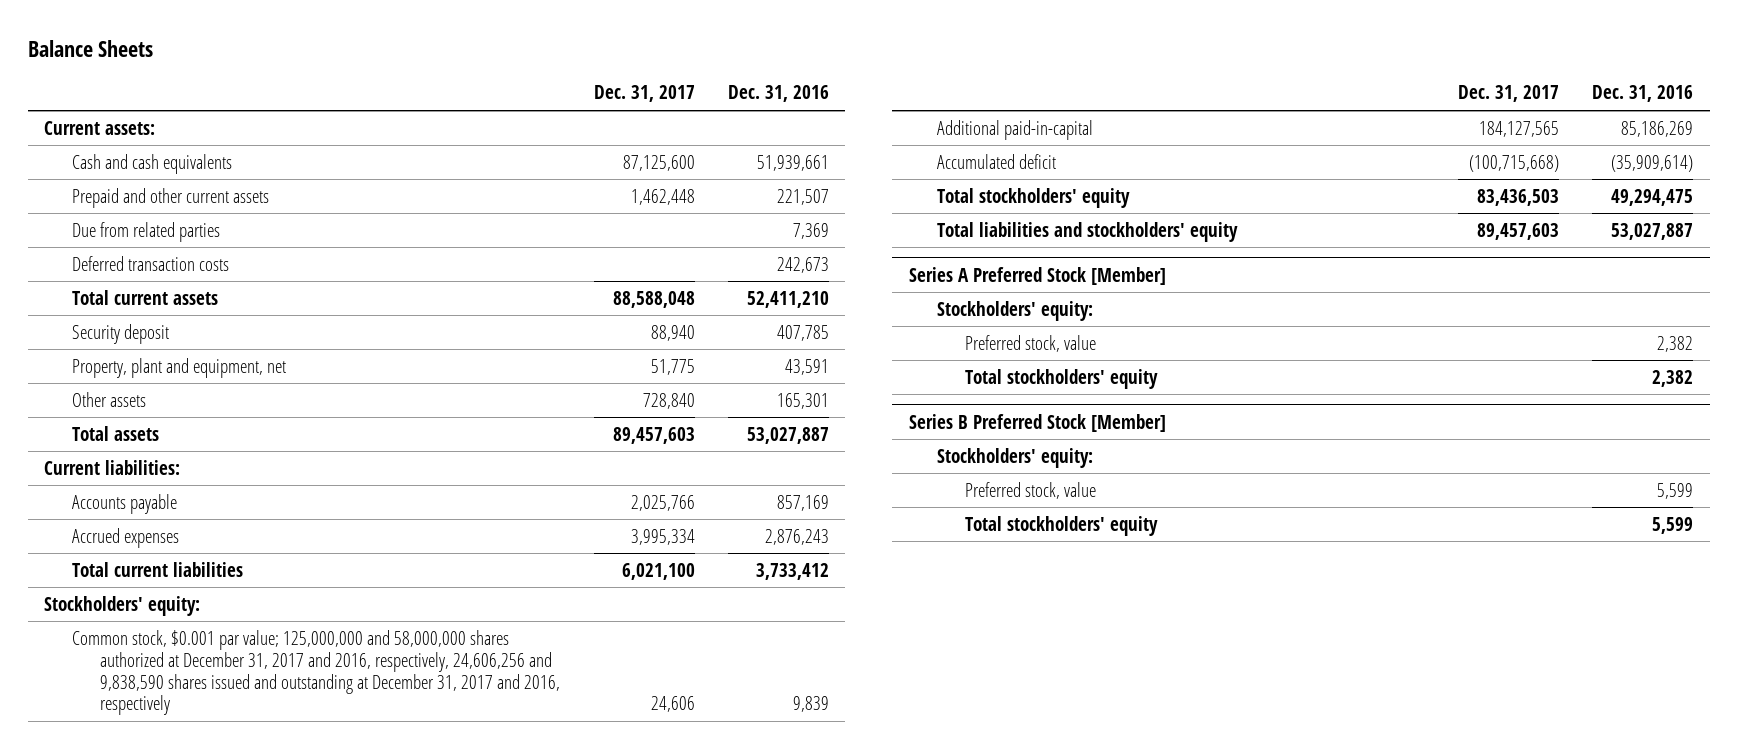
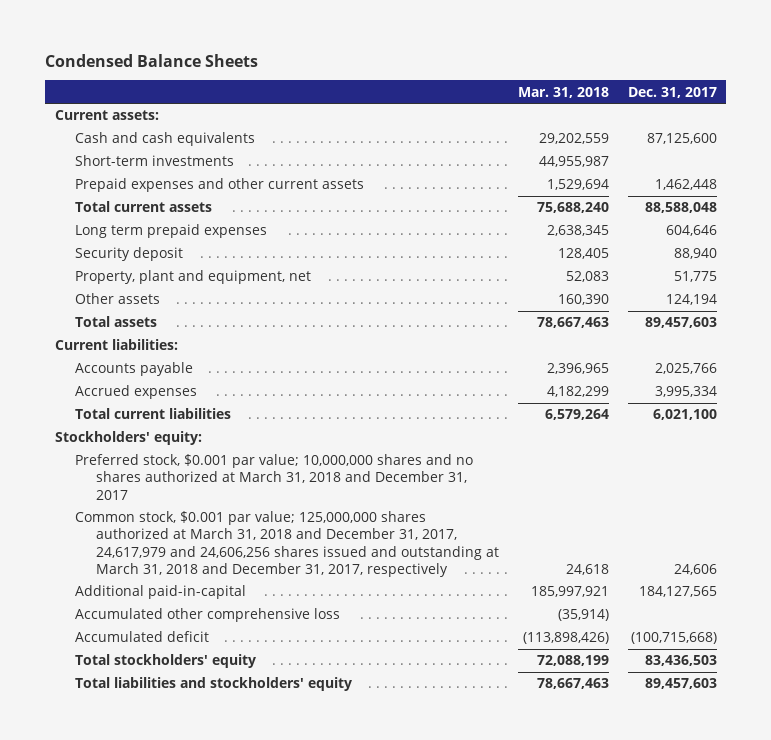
[27,39,153,57] Balance Sheets -> [45,53,259,67] Condensed Balance Sheets
[727,85,829,103] Dec. 31, 2016 -> none
none -> [517,86,609,98] Mar. 31, 2018
[72,221,221,242] Due from related parties -> none
[72,255,230,271] Deferred transaction costs -> none
none -> [75,155,235,167] Short-term investments
[72,187,270,208] Prepaid and other current assets -> [75,178,365,193] Prepaid expenses and other current assets
none -> [75,224,268,239] Long term prepaid expenses
[642,392,695,409] 728,840 -> [665,294,717,306] 124,194
none -> [75,454,474,500] Preferred stock, $0.001 par value; 10,000,000 shares and no shares authorized at March 31, 2018 and December 31, 2017
[72,629,561,716] Common stock, $0.001 par value; 125,000,000 and 58,000,000 shares authorized at December 31, 2017 and 2016, respectively, 24,606,256 and 9,838,590 shares issued and outstanding at December 31, 2017 and 2016, respectively -> [75,511,499,577] Common stock, $0.001 par value; 125,000,000 shares authorized at March 31, 2018 and December 31, 2017, 24,617,979 and 24,606,256 shares issued and outstanding at March 31, 2018 and December 31, 2017, respectively
none -> [75,608,341,623] Accumulated other comprehensive loss
[908,266,1166,285] Series A Preferred Stock [Member] -> none
[936,300,1093,321] Stockholders' equity: -> none
[964,334,1096,352] Preferred stock, value -> none
[964,368,1158,389] Total stockholders' equity -> none
[908,413,1166,432] Series B Preferred Stock [Member] -> none
[936,447,1093,468] Stockholders' equity: -> none
[964,481,1096,499] Preferred stock, value -> none
[964,515,1158,536] Total stockholders' equity -> none

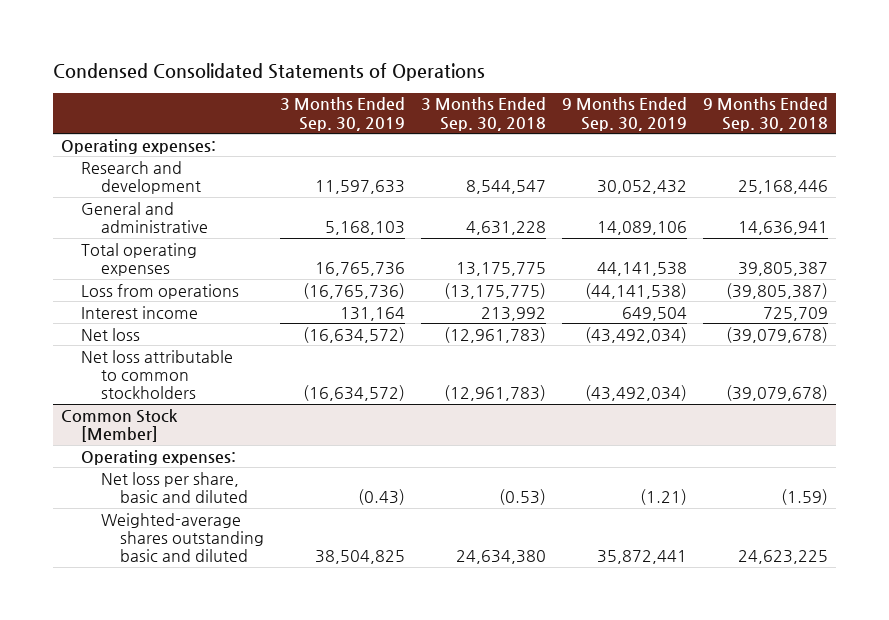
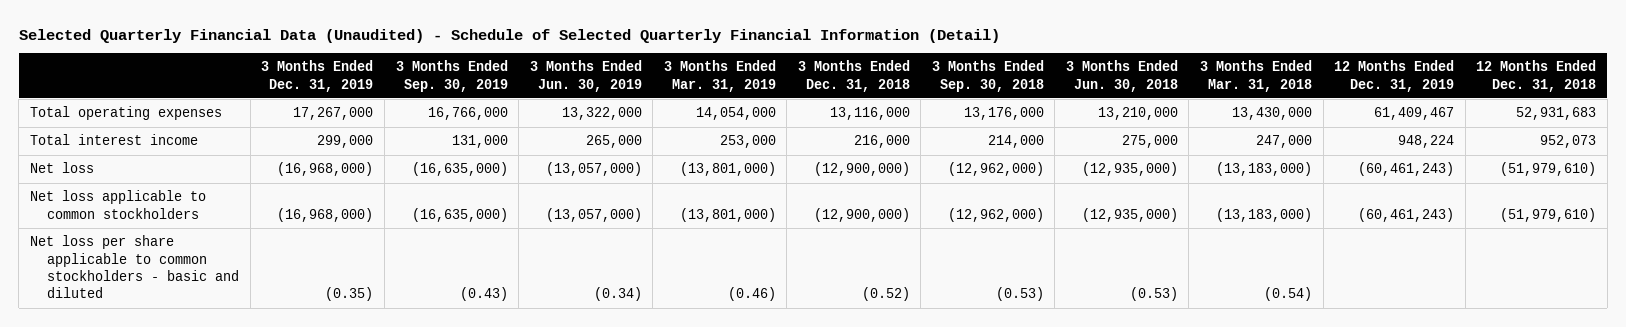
[53,63,486,82] Condensed Consolidated Statements of Operations -> [18,28,1000,43] Selected Quarterly Financial Data (Unaudited) - Schedule of Selected Quarterly Financial Information (Detail)
[562,97,688,131] 9 Months Ended Sep. 30, 2019 -> none
[702,97,828,131] 9 Months Ended Sep. 30, 2018 -> none
none -> [261,60,374,92] 3 Months Ended Dec. 31, 2019
none -> [529,60,642,92] 3 Months Ended Jun. 30, 2019
none -> [663,60,776,92] 3 Months Ended Mar. 31, 2019
none -> [797,60,910,92] 3 Months Ended Dec. 31, 2018
none -> [1065,60,1178,92] 3 Months Ended Jun. 30, 2018
none -> [1200,60,1313,92] 3 Months Ended Mar. 31, 2018
none -> [1334,60,1455,92] 12 Months Ended Dec. 31, 2019
none -> [1476,60,1597,92] 12 Months Ended Dec. 31, 2018
[61,138,217,154] Operating expenses: -> none
[81,160,201,194] Research and development -> none
[81,201,208,233] General and administrative -> none
[81,283,240,299] Loss from operations -> none
[61,408,179,442] Common Stock [Member] -> none
[81,449,237,465] Operating expenses: -> none
[100,512,265,562] Weighted-average shares outstanding basic and diluted -> none
[315,261,406,276] 16,765,736 -> [427,107,508,121] 16,766,000
[456,261,547,276] 13,175,775 -> [963,107,1044,121] 13,176,000
[81,305,199,319] Interest income -> [29,134,198,146] Total interest income
[340,306,406,321] 131,164 -> [451,135,508,149] 131,000
[481,306,547,321] 213,992 -> [987,135,1044,149] 214,000
[303,326,406,343] (16,634,572) -> [411,162,508,177] (16,635,000)
[444,326,547,343] (12,961,783) -> [947,162,1044,177] (12,962,000)
[81,349,234,399] Net loss attributable to common stockholders -> [29,190,206,219] Net loss applicable to common stockholders
[303,384,406,401] (16,634,572) -> [411,207,508,222] (16,635,000)
[444,384,547,401] (12,961,783) -> [947,207,1044,222] (12,962,000)
[100,471,249,503] Net loss per share, basic and diluted -> [29,235,240,299] Net loss per share applicable to common stockholders - basic and diluted

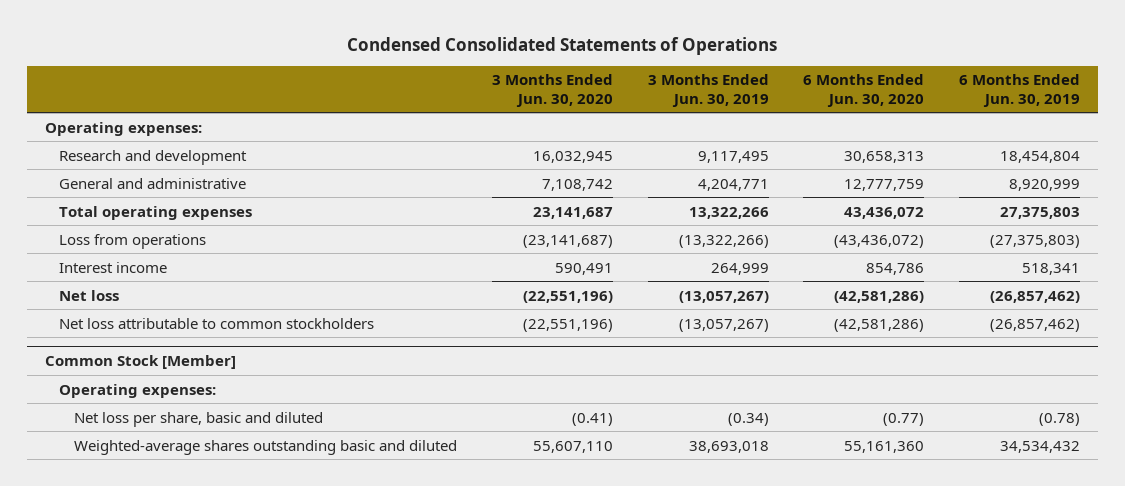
[18,28,1000,43] Selected Quarterly Financial Data (Unaudited) - Schedule of Selected Quarterly Financial Information (Detail) -> [347,36,778,55] Condensed Consolidated Statements of Operations
[261,60,374,92] 3 Months Ended Dec. 31, 2019 -> none
[395,60,508,92] 3 Months Ended Sep. 30, 2019 -> none
[663,60,776,92] 3 Months Ended Mar. 31, 2019 -> none
[797,60,910,92] 3 Months Ended Dec. 31, 2018 -> none
[931,60,1044,92] 3 Months Ended Sep. 30, 2018 -> none
[1065,60,1178,92] 3 Months Ended Jun. 30, 2018 -> none
[1200,60,1313,92] 3 Months Ended Mar. 31, 2018 -> none
[1334,60,1455,92] 12 Months Ended Dec. 31, 2019 -> none
[1476,60,1597,92] 12 Months Ended Dec. 31, 2018 -> none
none -> [491,74,613,107] 3 Months Ended Jun. 30, 2020
none -> [803,74,925,107] 6 Months Ended Jun. 30, 2020
none -> [959,74,1081,107] 6 Months Ended Jun. 30, 2019
none -> [44,121,202,136] Operating expenses:
none -> [59,149,248,165] Research and development
none -> [59,177,247,189] General and administrative
[561,107,642,121] 13,322,000 -> [688,206,769,219] 13,322,266
none -> [59,233,207,249] Loss from operations
[29,134,198,146] Total interest income -> [59,261,168,273] Interest income
[585,135,642,149] 265,000 -> [710,262,769,275] 264,999
[545,162,642,177] (13,057,000) -> [678,290,769,303] (13,057,267)
[29,190,206,219] Net loss applicable to common stockholders -> [59,317,375,329] Net loss attributable to common stockholders
[545,207,642,222] (13,057,000) -> [678,318,769,332] (13,057,267)
none -> [44,354,236,369] Common Stock [Member]
none -> [59,383,217,398] Operating expenses:
[29,235,240,299] Net loss per share applicable to common stockholders - basic and diluted -> [74,411,324,427] Net loss per share, basic and diluted
none -> [74,439,458,455] Weighted-average shares outstanding basic and diluted

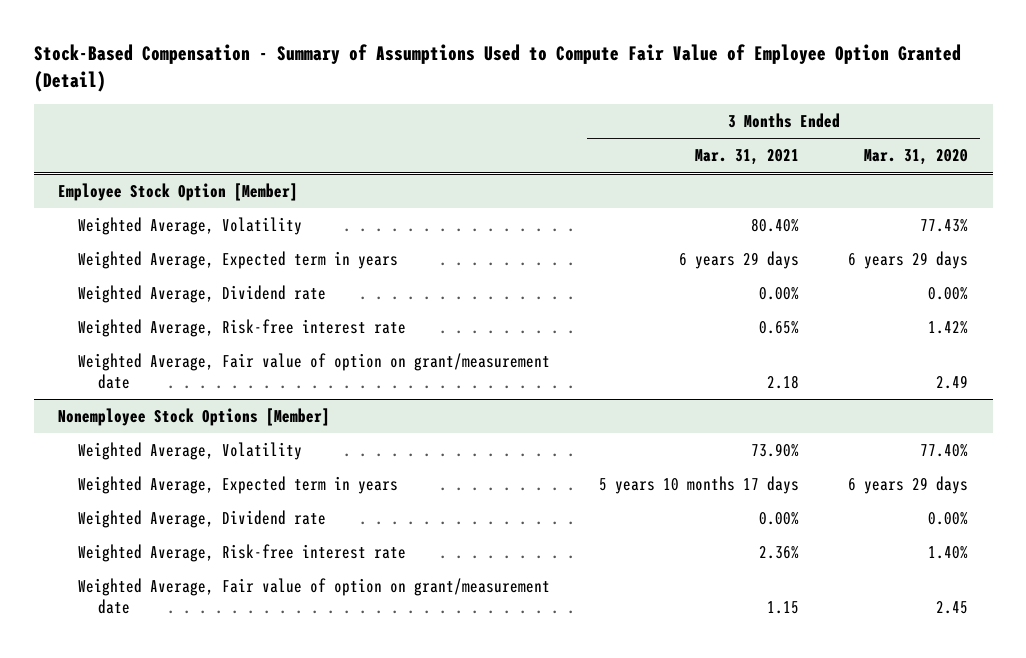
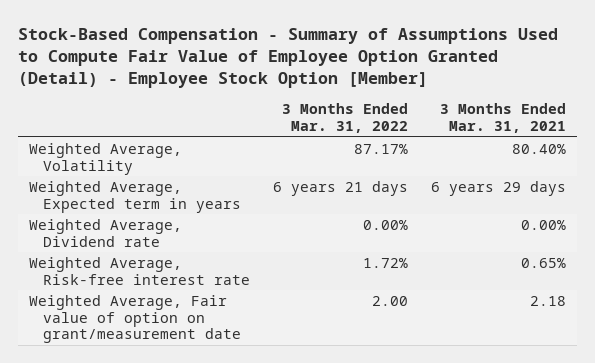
[33,44,961,92] Stock-Based Compensation - Summary of Assumptions Used to Compute Fair Value of Employee Option Granted (Detail) -> [17,27,558,89] Stock-Based Compensation - Summary of Assumptions Used to Compute Fair Value of Employee Option Granted (Detail) - Employee Stock Option [Member]
[864,149,969,166] Mar. 31, 2020 -> none
none -> [281,103,408,134] 3 Months Ended Mar. 31, 2022
[58,183,299,202] Employee Stock Option [Member] -> none
[58,408,331,427] Nonemployee Stock Options [Member] -> none
[78,442,303,461] Weighted Average, Volatility -> none
[78,476,399,495] Weighted Average, Expected term in years -> none
[78,510,327,529] Weighted Average, Dividend rate -> none
[78,544,407,563] Weighted Average, Risk-free interest rate -> none
[78,578,551,615] Weighted Average, Fair value of option on grant/measurement date -> none

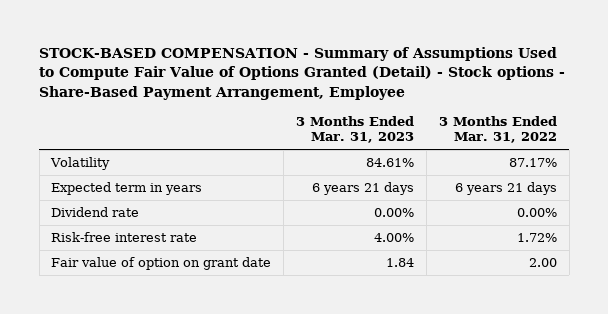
[17,27,558,89] Stock-Based Compensation - Summary of Assumptions Used to Compute Fair Value of Employee Option Granted (Detail) - Employee Stock Option [Member] -> [39,47,566,100] STOCK-BASED COMPENSATION - Summary of Assumptions Used to Compute Fair Value of Options Granted (Detail) - Stock options - Share-Based Payment Arrangement, Employee
[439,103,566,134] 3 Months Ended Mar. 31, 2021 -> none
none -> [296,115,415,144] 3 Months Ended Mar. 31, 2023
[29,142,183,175] Weighted Average, Volatility -> [50,156,111,170] Volatility
[29,180,241,213] Weighted Average, Expected term in years -> [51,181,203,195] Expected term in years
[29,218,183,247] Weighted Average, Dividend rate -> [51,206,140,217] Dividend rate
[29,256,250,285] Weighted Average, Risk-free interest rate -> [51,231,198,242] Risk-free interest rate
[29,294,241,344] Weighted Average, Fair value of option on grant/measurement date -> [51,256,272,270] Fair value of option on grant date

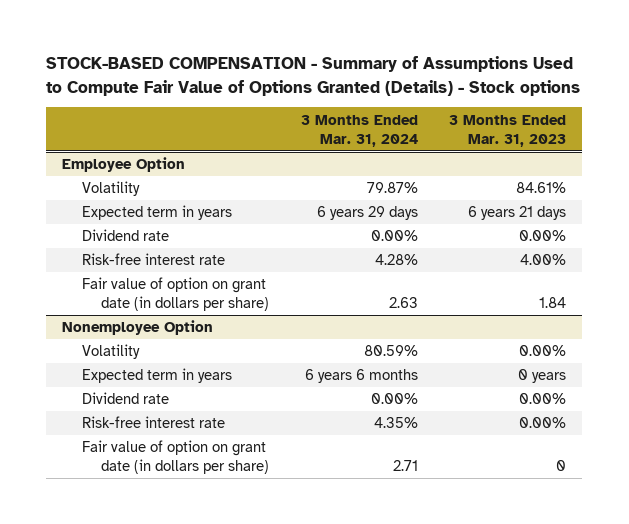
[39,47,566,100] STOCK-BASED COMPENSATION - Summary of Assumptions Used to Compute Fair Value of Options Granted (Detail) - Stock options - Share-Based Payment Arrangement, Employee -> [46,56,581,96] STOCK-BASED COMPENSATION - Summary of Assumptions Used to Compute Fair Value of Options Granted (Details) - Stock options
[438,115,557,144] 3 Months Ended Mar. 31, 2022 -> none
none -> [300,114,418,147] 3 Months Ended Mar. 31, 2024
none -> [62,157,186,173] Employee Option
[51,256,272,270] Fair value of option on grant date -> [81,277,269,312] Fair value of option on grant date (in dollars per share)
none -> [62,320,214,336] Nonemployee Option
none -> [81,344,140,360] Volatility
none -> [81,368,232,384] Expected term in years
none -> [81,392,169,405] Dividend rate
none -> [81,416,225,429] Risk-free interest rate
none -> [81,440,269,475] Fair value of option on grant date (in dollars per share)

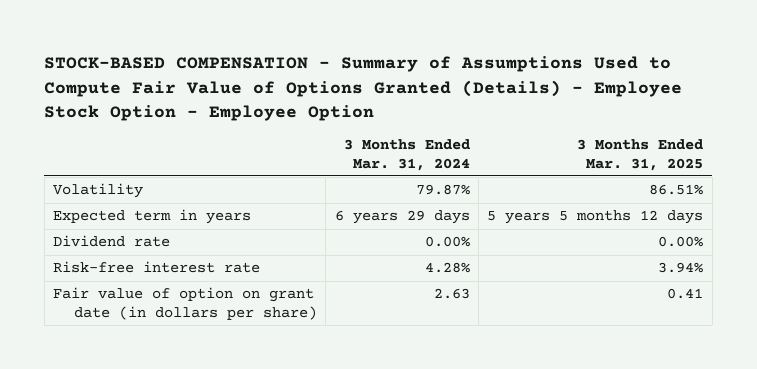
[46,56,581,96] STOCK-BASED COMPENSATION - Summary of Assumptions Used to Compute Fair Value of Options Granted (Details) - Stock options -> [44,56,683,121] STOCK-BASED COMPENSATION - Summary of Assumptions Used to Compute Fair Value of Options Granted (Details) - Employee Stock Option - Employee Option
[449,114,567,147] 3 Months Ended Mar. 31, 2023 -> none
none -> [577,139,704,171] 3 Months Ended Mar. 31, 2025
[62,157,186,173] Employee Option -> none
[62,320,214,336] Nonemployee Option -> none
[81,344,140,360] Volatility -> none
[81,368,232,384] Expected term in years -> none
[81,392,169,405] Dividend rate -> none
[81,416,225,429] Risk-free interest rate -> none
[81,440,269,475] Fair value of option on grant date (in dollars per share) -> none

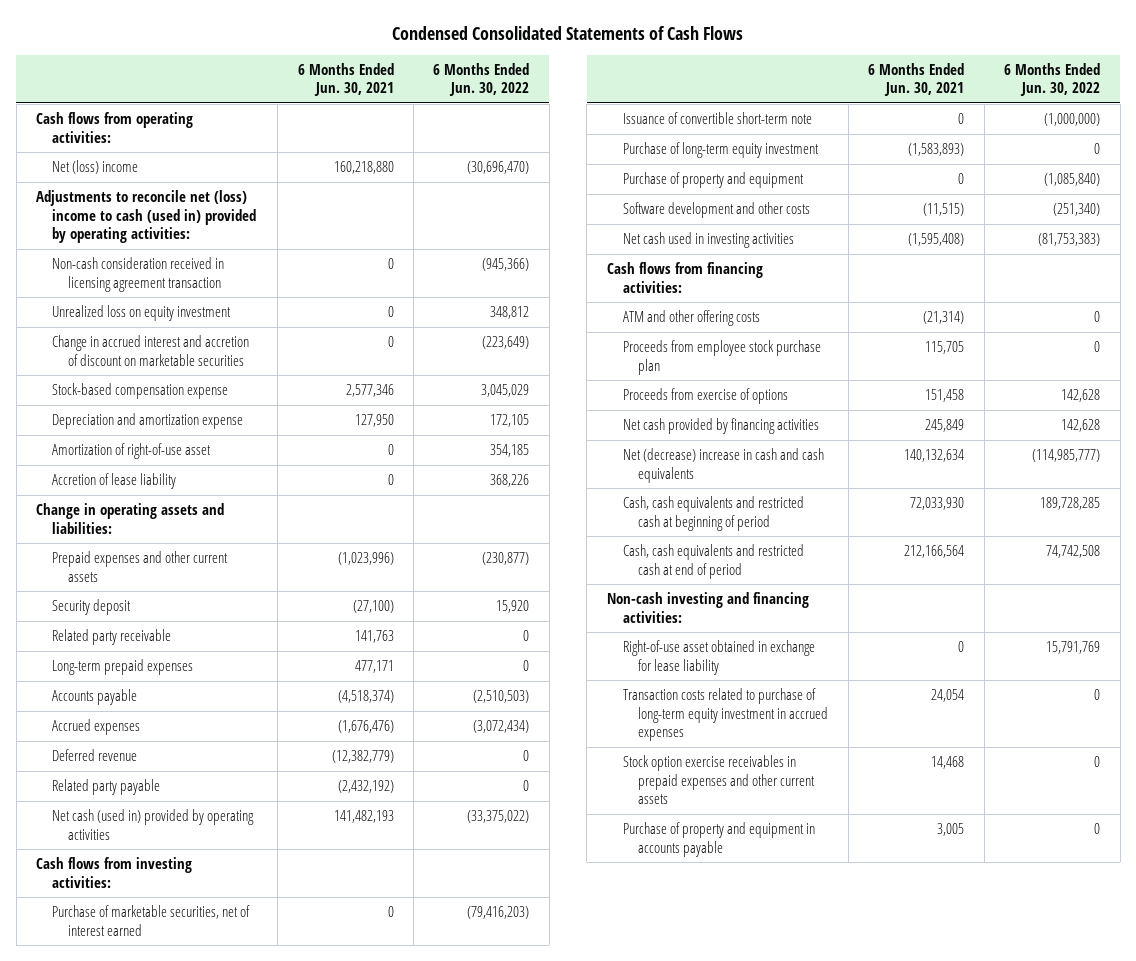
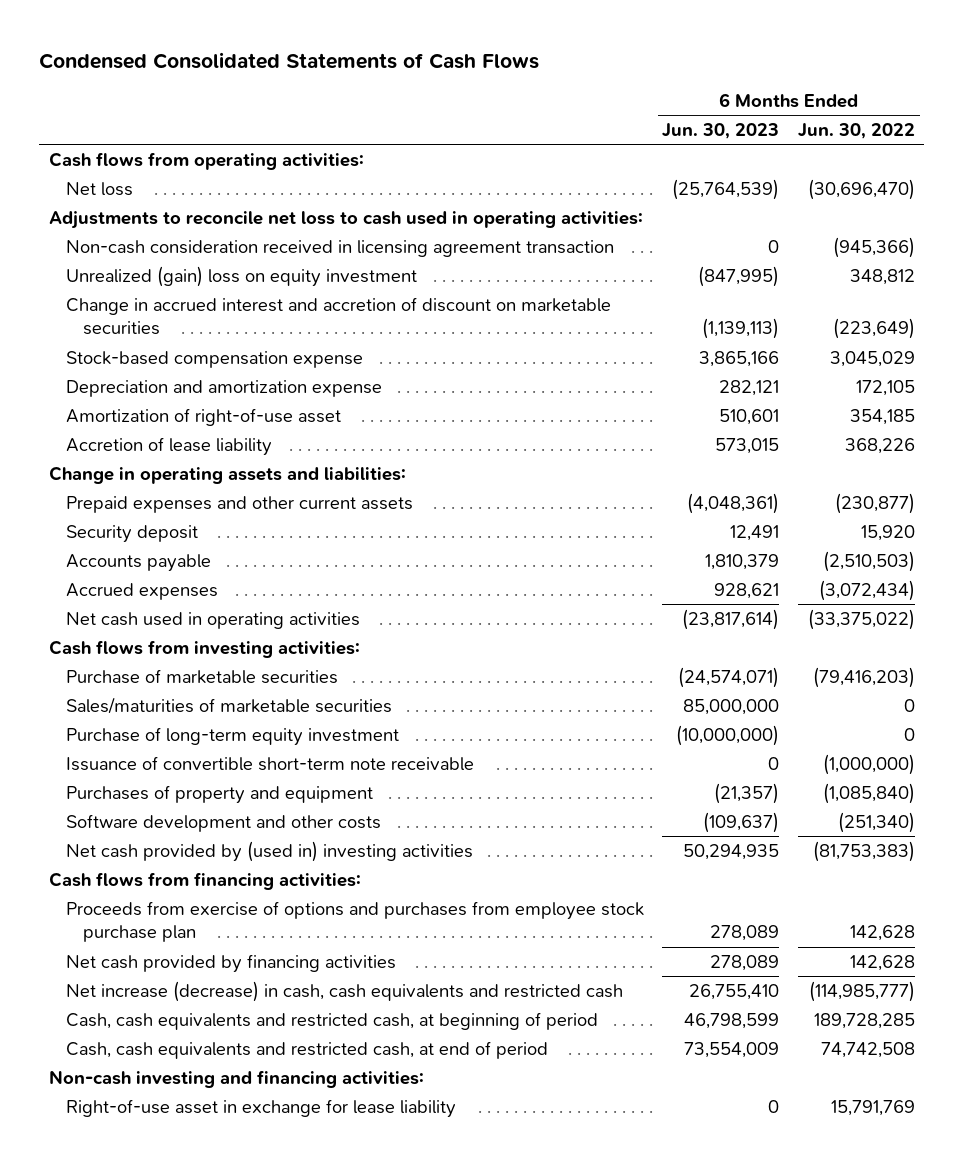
[297,62,394,97] 6 Months Ended Jun. 30, 2021 -> none
none -> [662,122,780,139] Jun. 30, 2023
[51,160,138,175] Net (loss) income -> [65,181,133,196] Net loss
[36,190,256,244] Adjustments to reconcile net (loss) income to cash (used in) provided by operating activities: -> [48,210,643,229] Adjustments to reconcile net loss to cash used in operating activities:
[51,305,231,322] Unrealized loss on equity investment -> [65,265,417,287] Unrealized (gain) loss on equity investment
[51,629,171,646] Related party receivable -> none
[51,659,193,676] Long-term prepaid expenses -> none
[51,749,137,762] Deferred revenue -> none
[51,779,160,796] Related party payable -> none
[51,809,254,840] Net cash (used in) provided by operating activities -> [65,611,360,629] Net cash used in operating activities
[622,112,812,125] Issuance of convertible short-term note -> none
[51,905,250,936] Purchase of marketable securities, net of interest earned -> [65,668,338,684] Purchase of marketable securities
none -> [65,696,392,714] Sales/maturities of marketable securities
none -> [65,755,474,771] Issuance of convertible short-term note receivable
[622,172,804,189] Purchase of property and equipment -> [65,784,373,804] Purchases of property and equipment
[622,232,794,249] Net cash used in investing activities -> [65,840,473,862] Net cash provided by (used in) investing activities
[622,310,760,327] ATM and other offering costs -> none
[622,340,821,375] Proceeds from employee stock purchase plan -> none
[622,388,788,405] Proceeds from exercise of options -> [65,900,644,943] Proceeds from exercise of options and purchases from employee stock purchase plan
[622,448,824,483] Net (decrease) increase in cash and cash equivalents -> [65,980,623,1002] Net increase (decrease) in cash, cash equivalents and restricted cash
[622,496,804,531] Cash, cash equivalents and restricted cash at beginning of period -> [65,1011,598,1030] Cash, cash equivalents and restricted cash, at beginning of period
[622,544,804,579] Cash, cash equivalents and restricted cash at end of period -> [65,1040,548,1059] Cash, cash equivalents and restricted cash, at end of period
[622,688,829,742] Transaction costs related to purchase of long-term equity investment in accrued expenses -> none
[622,755,816,805] Stock option exercise receivables in prepaid expenses and other current assets -> none
[622,822,815,857] Purchase of property and equipment in accounts payable -> none
[622,640,815,675] Right-of-use asset obtained in exchange for lease liability -> [65,1098,456,1118] Right-of-use asset in exchange for lease liability

